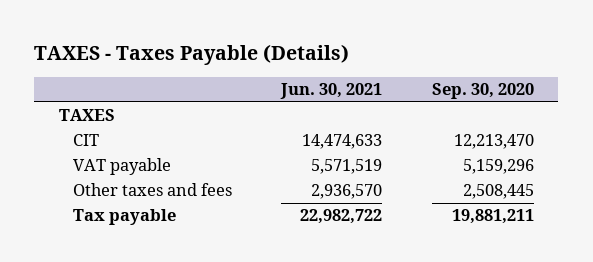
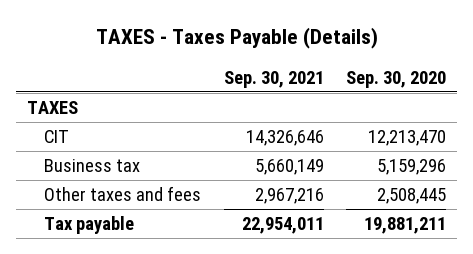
[280,83,383,100] Jun. 30, 2021 -> none
none -> [223,70,324,88] Sep. 30, 2021
[72,158,171,176] VAT payable -> [44,159,141,173] Business tax

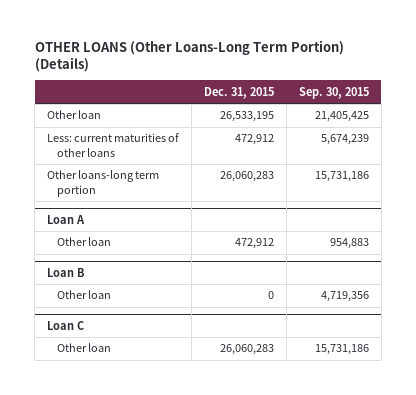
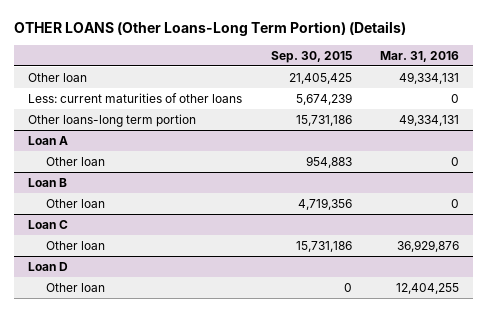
[203,86,274,99] Dec. 31, 2015 -> none
none -> [379,50,459,62] Mar. 31, 2016
none -> [28,261,69,271] Loan D
none -> [45,282,105,292] Other loan

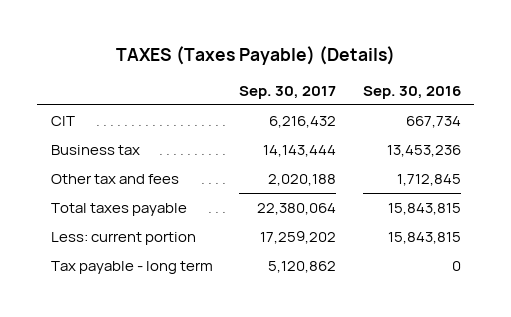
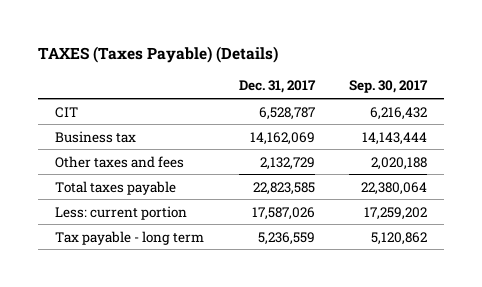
[362,85,461,99] Sep. 30, 2016 -> none
none -> [238,80,316,94] Dec. 31, 2017
[50,174,179,185] Other tax and fees -> [55,155,185,168] Other taxes and fees

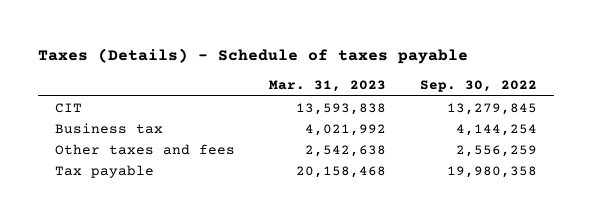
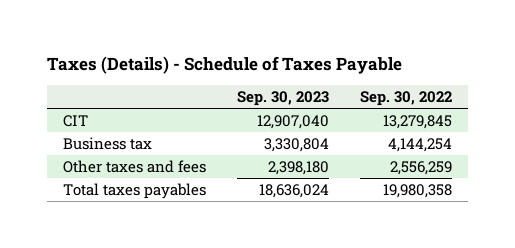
[37,47,468,64] Taxes (Details) - Schedule of taxes payable -> [46,55,402,74] Taxes (Details) - Schedule of Taxes Payable
[268,80,386,93] Mar. 31, 2023 -> none
none -> [236,90,329,106] Sep. 30, 2023
[54,164,154,178] Tax payable -> [62,183,206,200] Total taxes payables

